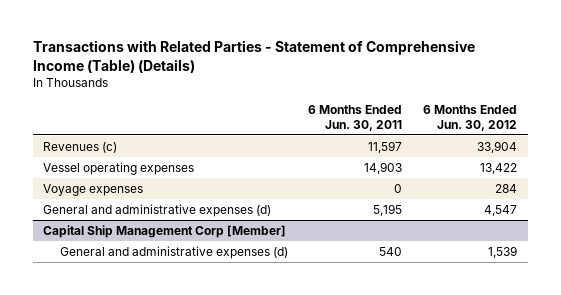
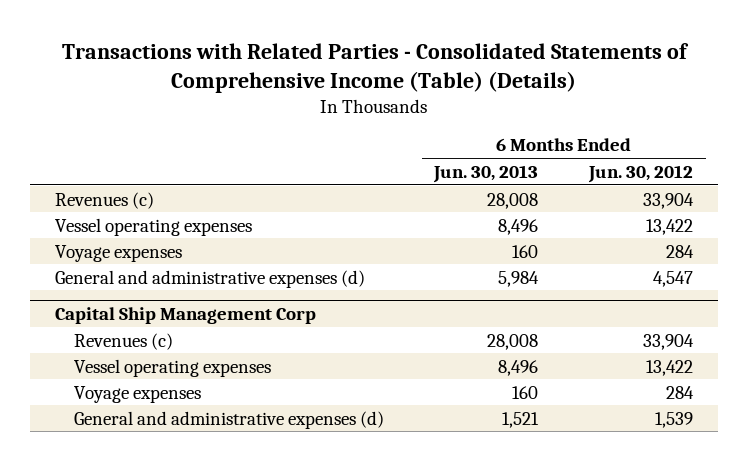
[32,39,475,73] Transactions with Related Parties - Statement of Comprehensive Income (Table) (Details) -> [62,42,690,93] Transactions with Related Parties - Consolidated Statements of Comprehensive Income (Table) (Details)
[308,105,403,131] 6 Months Ended Jun. 30, 2011 -> none
none -> [433,164,539,183] Jun. 30, 2013
[43,224,287,238] Capital Ship Management Corp [Member] -> [55,307,317,325] Capital Ship Management Corp
none -> [74,332,174,350] Revenues (c)
none -> [74,358,272,377] Vessel operating expenses
none -> [74,385,202,403] Voyage expenses

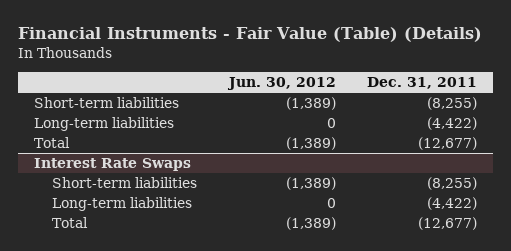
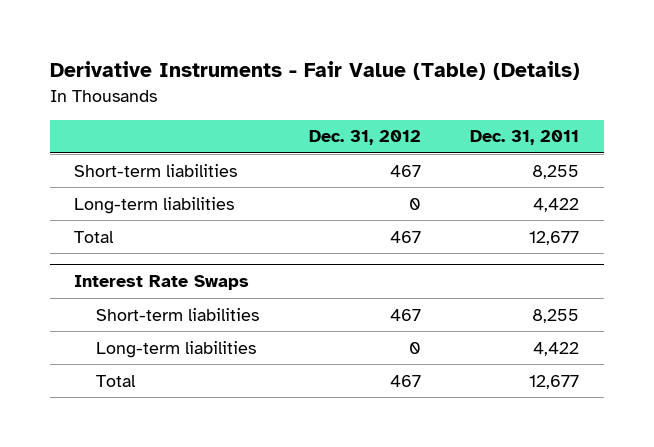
[17,27,482,43] Financial Instruments - Fair Value (Table) (Details) -> [49,61,580,81] Derivative Instruments - Fair Value (Table) (Details)
[226,76,336,90] Jun. 30, 2012 -> none
none -> [308,130,421,146] Dec. 31, 2012
[427,97,478,111] (8,255) -> [532,164,580,179] 8,255
[427,117,478,131] (4,422) -> [533,197,580,212] 4,422
[418,137,478,151] (12,677) -> [529,230,580,245] 12,677
[427,177,478,191] (8,255) -> [532,308,580,323] 8,255
[427,197,478,211] (4,422) -> [533,341,580,356] 4,422
[418,217,478,231] (12,677) -> [529,374,580,389] 12,677

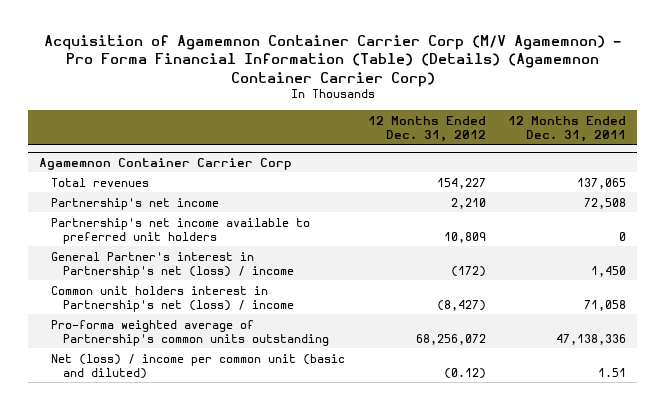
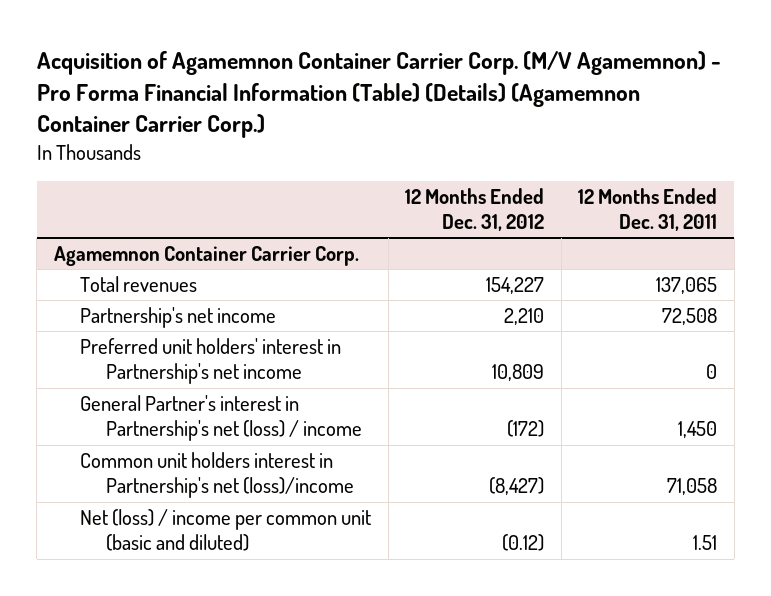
[43,35,621,87] Acquisition of Agamemnon Container Carrier Corp (M/V Agamemnon) - Pro Forma Financial Information (Table) (Details) (Agamemnon Container Carrier Corp) -> [36,50,721,139] Acquisition of Agamemnon Container Carrier Corp. (M/V Agamemnon) - Pro Forma Financial Information (Table) (Details) (Agamemnon Container Carrier Corp.)
[39,157,293,170] Agamemnon Container Carrier Corp -> [53,246,359,267] Agamemnon Container Carrier Corp.
[51,217,311,244] Partnership's net income available to preferred unit holders -> [80,338,342,385] Preferred unit holders' interest in Partnership's net income
[51,319,330,346] Pro-forma weighted average of Partnership's common units outstanding -> none
[51,285,295,312] Common unit holders interest in Partnership's net (loss) / income -> [80,452,355,499] Common unit holders interest in Partnership's net (loss)/income

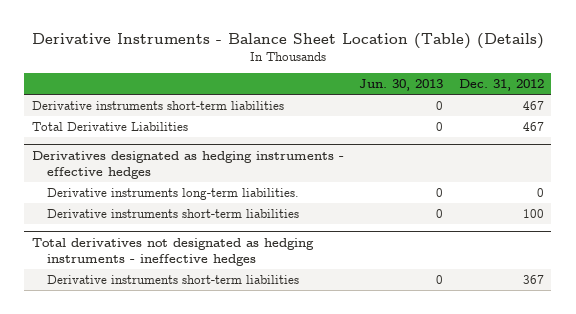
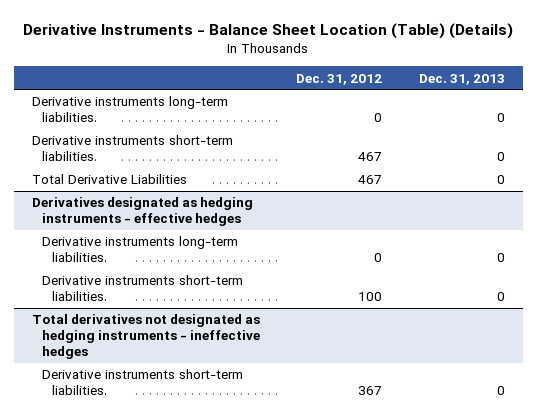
[359,79,444,92] Jun. 30, 2013 -> none
none -> [418,73,505,85] Dec. 31, 2013
none -> [31,96,228,123] Derivative instruments long-term liabilities.
[31,101,284,111] Derivative instruments short-term liabilities -> [31,135,233,162] Derivative instruments short-term liabilities.
[47,209,300,219] Derivative instruments short-term liabilities -> [41,275,243,302] Derivative instruments short-term liabilities.
[47,275,300,285] Derivative instruments short-term liabilities -> [41,369,243,396] Derivative instruments short-term liabilities.

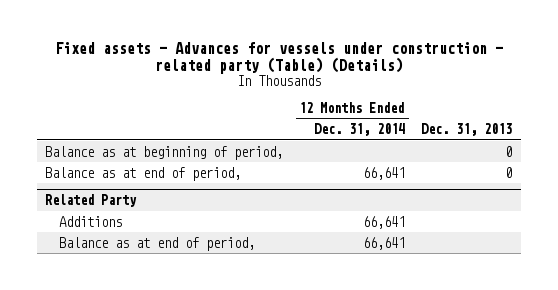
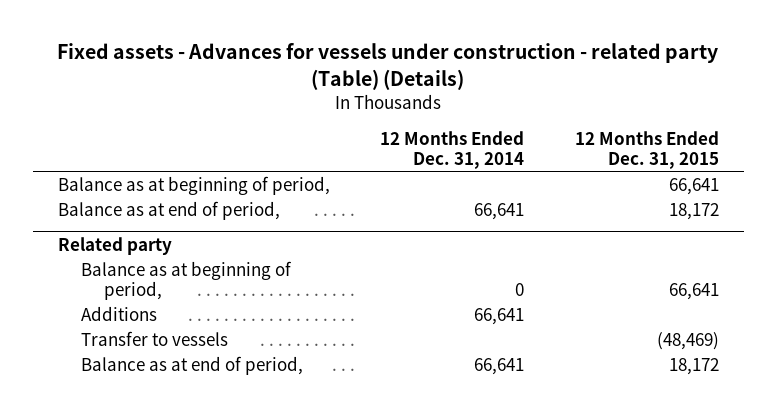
[421,123,513,137] Dec. 31, 2013 -> none
none -> [574,131,719,170] 12 Months Ended Dec. 31, 2015
[45,194,138,208] Related Party -> [58,236,173,255] Related party
none -> [80,260,292,300] Balance as at beginning of period,
none -> [80,330,228,346] Transfer to vessels

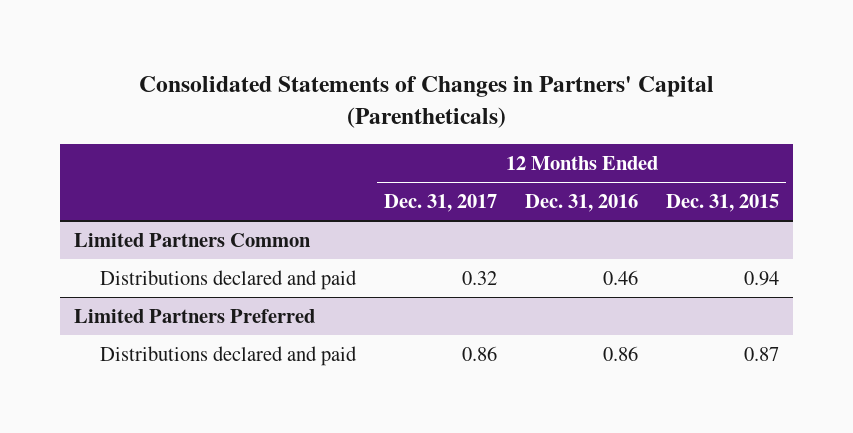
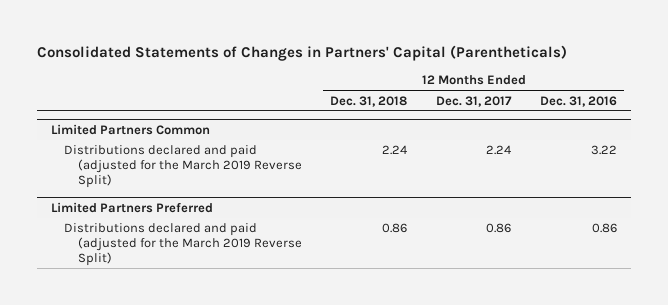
[666,193,780,212] Dec. 31, 2015 -> none
none -> [330,95,408,107] Dec. 31, 2018
[99,269,357,290] Distributions declared and paid -> [64,145,302,188] Distributions declared and paid (adjusted for the March 2019 Reverse Split)
[462,270,498,285] 0.32 -> [486,145,512,156] 2.24
[603,269,639,285] 0.46 -> [590,145,617,156] 3.22
[99,345,357,366] Distributions declared and paid -> [64,223,302,266] Distributions declared and paid (adjusted for the March 2019 Reverse Split)

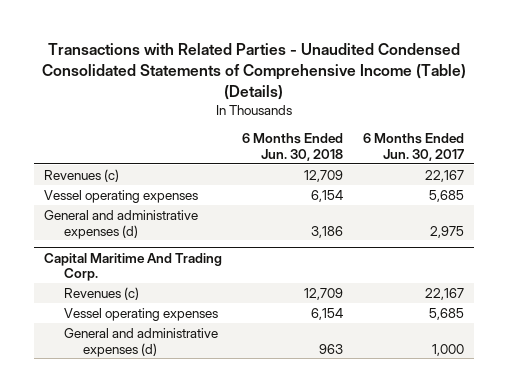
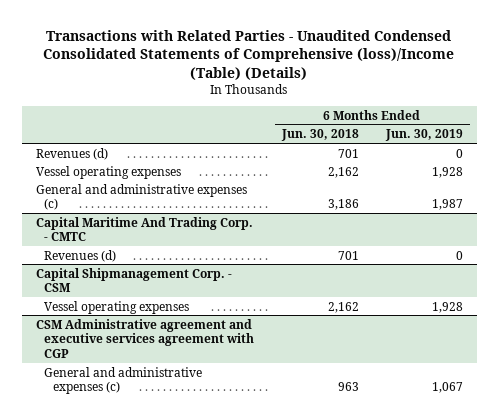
[41,43,466,100] Transactions with Related Parties - Unaudited Condensed Consolidated Statements of Comprehensive Income (Table) (Details) -> [43,29,455,81] Transactions with Related Parties - Unaudited Condensed Consolidated Statements of Comprehensive (loss)/Income (Table) (Details)
[362,132,464,161] 6 Months Ended Jun. 30, 2017 -> none
none -> [384,129,463,142] Jun. 30, 2019
[44,168,120,182] Revenues (c) -> [35,147,108,160] Revenues (d)
[303,169,343,182] 12,709 -> [337,148,359,158] 701
[310,189,343,202] 6,154 -> [327,166,359,178] 2,162
[44,209,199,239] General and administrative expenses (d) -> [35,183,247,211] General and administrative expenses (c)
[44,252,223,282] Capital Maritime And Trading Corp. -> [35,216,253,242] Capital Maritime And Trading Corp. - CMTC
[63,286,139,300] Revenues (c) -> [44,249,117,262] Revenues (d)
[303,287,343,300] 12,709 -> [337,250,359,260] 701
none -> [35,267,232,293] Capital Shipmanagement Corp. - CSM
[310,307,343,320] 6,154 -> [327,301,359,313] 2,162
none -> [35,318,255,358] CSM Administrative agreement and executive services agreement with CGP
[63,327,218,357] General and administrative expenses (d) -> [44,366,203,395] General and administrative expenses (c)

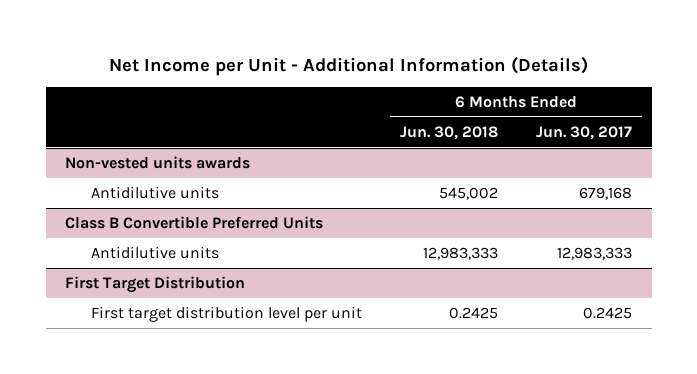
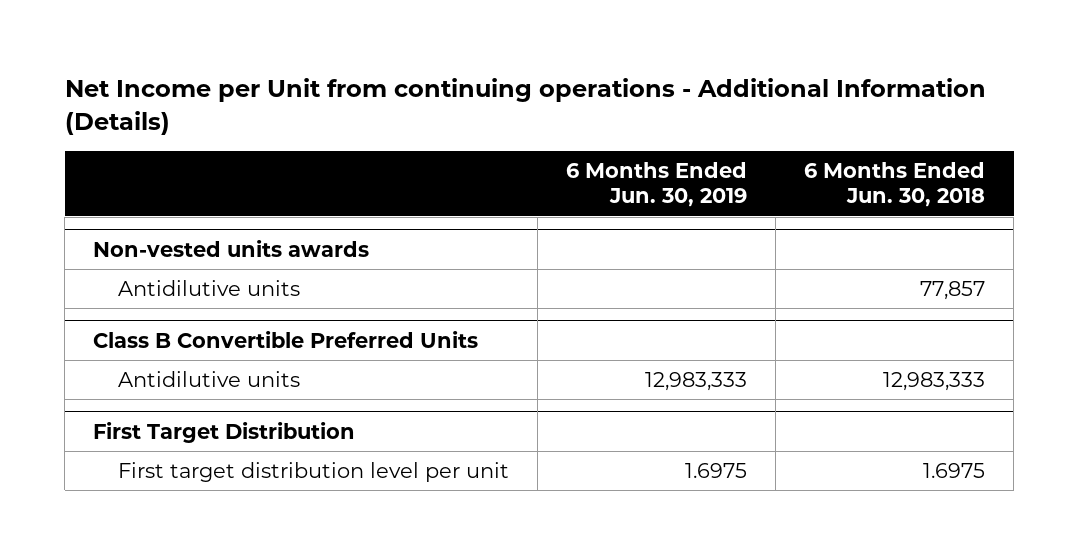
[108,56,588,76] Net Income per Unit - Additional Information (Details) -> [64,78,986,136] Net Income per Unit from continuing operations - Additional Information (Details)
[536,125,633,140] Jun. 30, 2017 -> none
none -> [566,162,748,208] 6 Months Ended Jun. 30, 2019
[439,187,499,201] 545,002 -> [920,281,986,301] 77,857
[449,307,499,320] 0.2425 -> [923,463,986,479] 1.6975

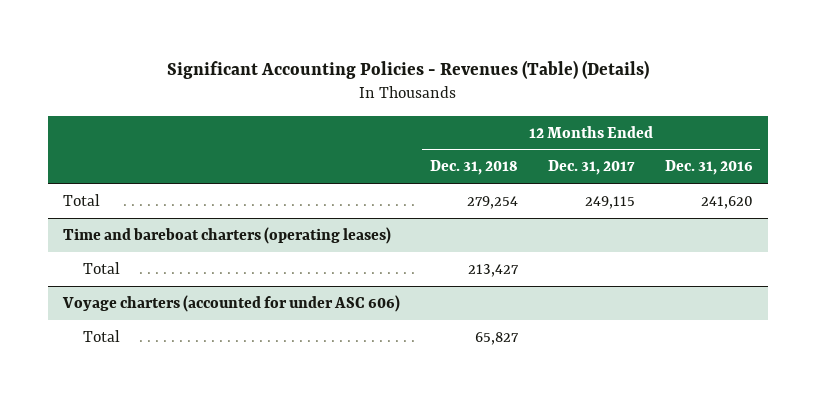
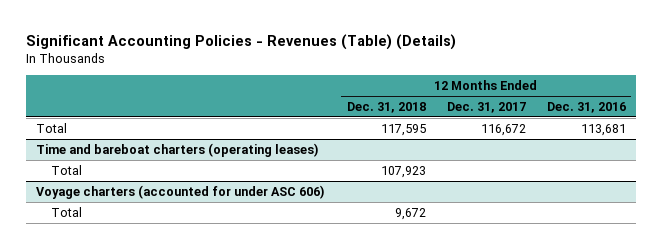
[466,195,518,209] 279,254 -> [380,123,426,136] 117,595
[584,195,635,209] 249,115 -> [480,123,526,136] 116,672
[700,195,753,209] 241,620 -> [580,123,626,136] 113,681
[467,263,519,277] 213,427 -> [380,165,426,178] 107,923
[474,331,519,345] 65,827 -> [394,207,426,220] 9,672

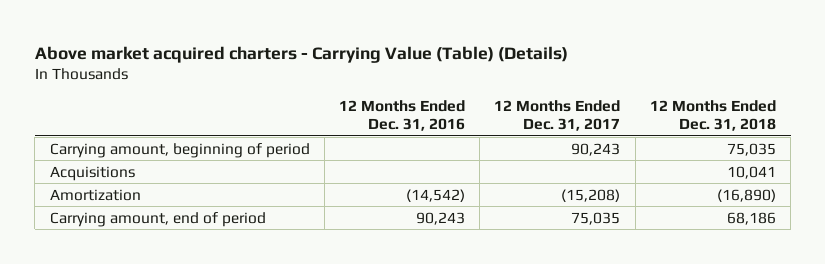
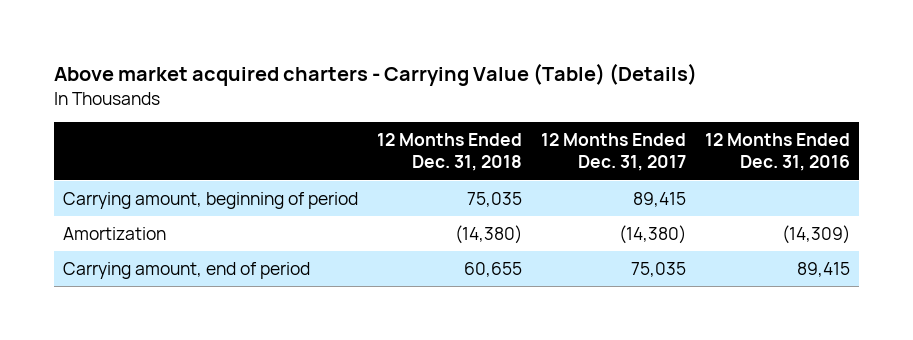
[49,165,135,181] Acquisitions -> none
[571,142,621,156] 90,243 -> [632,191,686,207] 89,415
[405,188,465,202] (14,542) -> [781,224,850,244] (14,309)
[561,188,621,202] (15,208) -> [618,224,686,244] (14,380)
[716,188,776,202] (16,890) -> [454,224,522,244] (14,380)
[415,211,465,225] 90,243 -> [796,261,850,277] 89,415
[726,211,776,225] 68,186 -> [463,261,522,277] 60,655

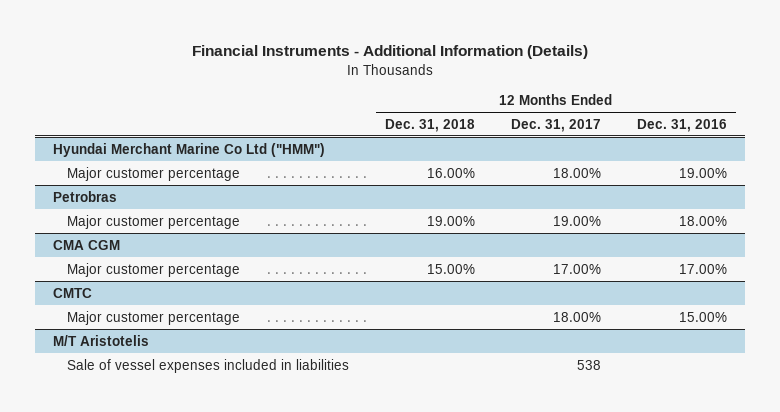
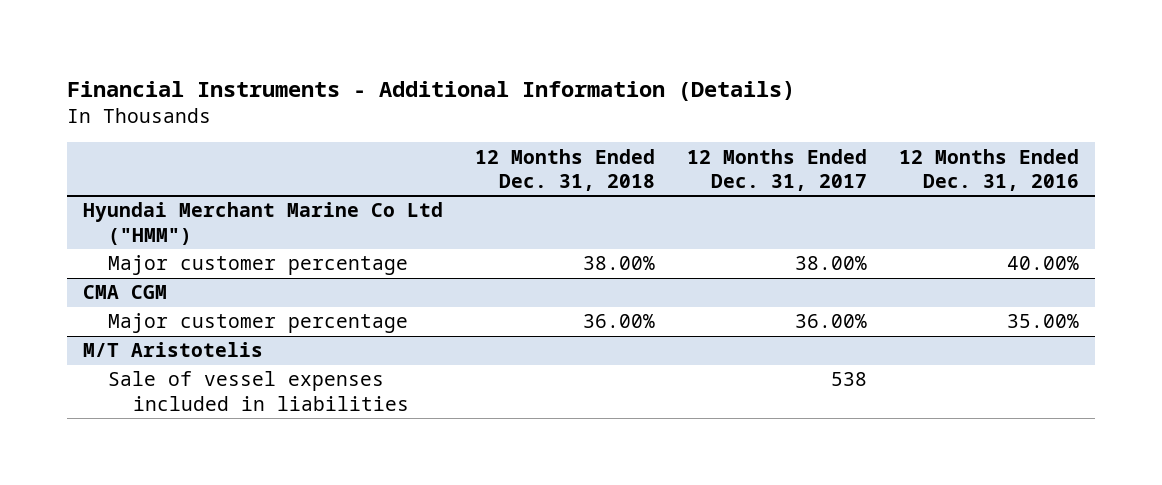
[53,190,118,202] Petrobras -> none
[66,214,240,229] Major customer percentage -> none
[426,167,475,178] 16.00% -> [583,256,656,271] 38.00%
[552,167,601,178] 18.00% -> [795,256,868,271] 38.00%
[678,167,727,178] 19.00% -> [1007,256,1080,271] 40.00%
[53,287,93,298] CMTC -> none
[66,310,240,325] Major customer percentage -> none
[426,263,475,274] 15.00% -> [583,314,656,329] 36.00%
[552,263,601,274] 17.00% -> [795,314,868,329] 36.00%
[678,263,727,274] 17.00% -> [1007,314,1080,329] 35.00%

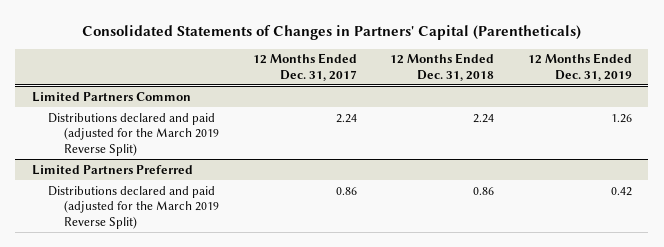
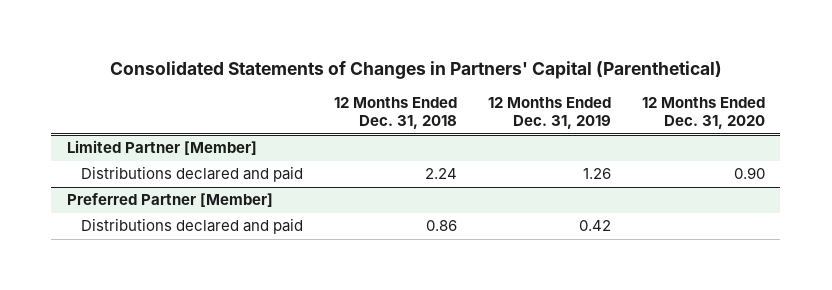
[81,24,581,40] Consolidated Statements of Changes in Partners' Capital (Parentheticals) -> [109,60,722,79] Consolidated Statements of Changes in Partners' Capital (Parenthetical)
[252,53,357,81] 12 Months Ended Dec. 31, 2017 -> none
none -> [641,97,765,130] 12 Months Ended Dec. 31, 2020
[32,91,192,102] Limited Partners Common -> [66,140,257,156] Limited Partner [Member]
[48,112,220,156] Distributions declared and paid (adjusted for the March 2019 Reverse Split) -> [80,166,303,183] Distributions declared and paid
[32,164,194,175] Limited Partners Preferred -> [66,193,273,208] Preferred Partner [Member]
[48,185,220,229] Distributions declared and paid (adjusted for the March 2019 Reverse Split) -> [80,218,303,235] Distributions declared and paid

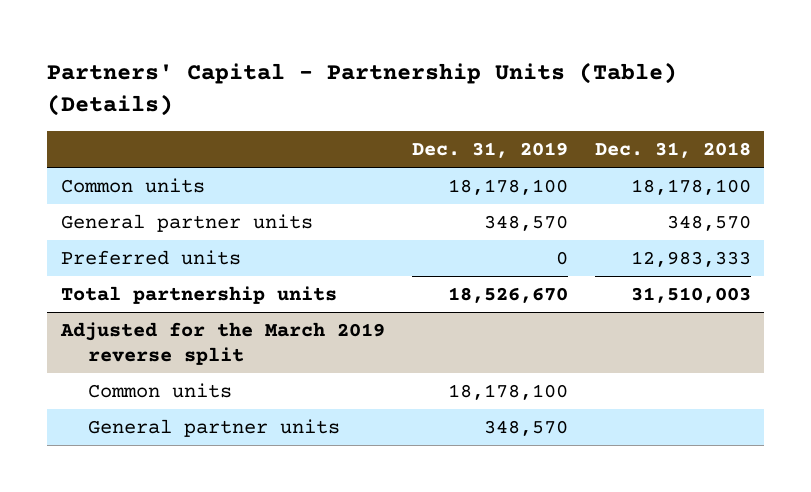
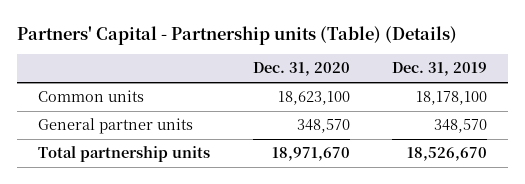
[47,61,678,116] Partners' Capital - Partnership Units (Table) (Details) -> [16,25,457,45] Partners' Capital - Partnership units (Table) (Details)
[594,142,751,159] Dec. 31, 2018 -> none
none -> [252,62,350,77] Dec. 31, 2020
[60,250,241,266] Preferred units -> none
[59,322,385,365] Adjusted for the March 2019 reverse split -> none
[88,383,233,399] Common units -> none
[88,419,341,438] General partner units -> none

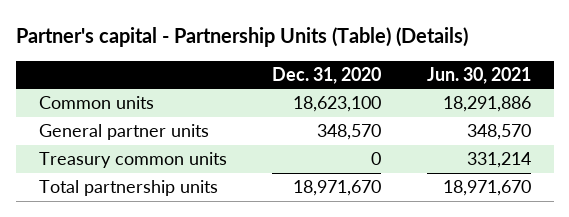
[16,25,457,45] Partners' Capital - Partnership units (Table) (Details) -> [15,27,468,48] Partner's capital - Partnership Units (Table) (Details)
[391,62,487,77] Dec. 31, 2019 -> none
none -> [426,66,531,84] Jun. 30, 2021
none -> [38,152,227,169] Treasury common units

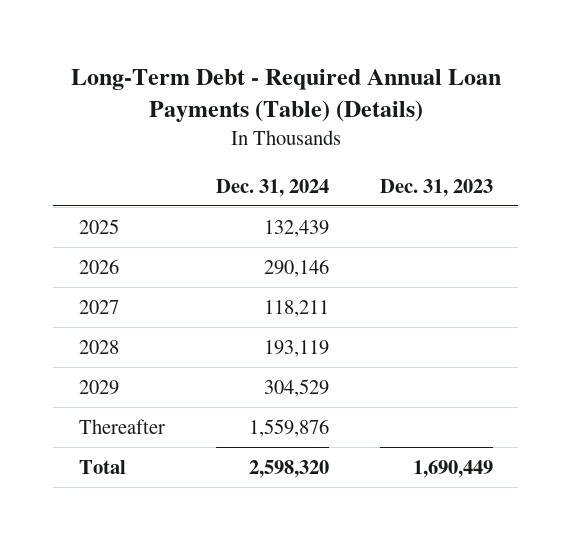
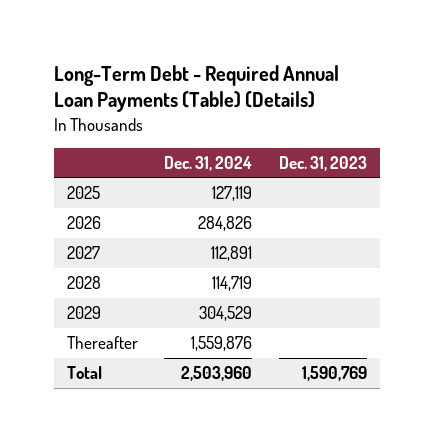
[263,219,329,237] 132,439 -> [212,186,253,202] 127,119
[263,258,329,277] 290,146 -> [198,216,253,232] 284,826
[263,299,329,317] 118,211 -> [211,246,253,262] 112,891
[263,339,329,357] 193,119 -> [212,276,253,292] 114,719
[248,459,329,478] 2,598,320 -> [181,366,253,382] 2,503,960
[412,459,493,478] 1,690,449 -> [301,366,367,382] 1,590,769

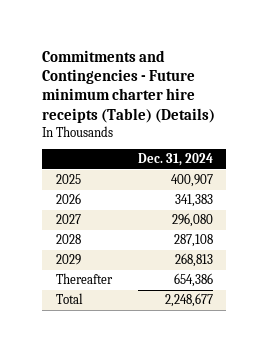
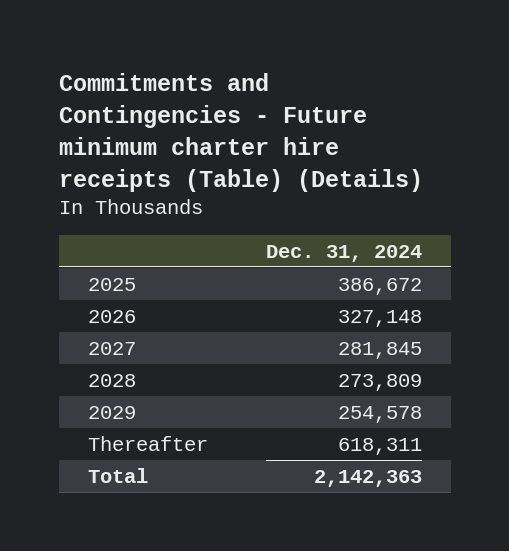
[170,173,213,187] 400,907 -> [337,277,422,295] 386,672
[174,193,213,207] 341,383 -> [337,309,422,327] 327,148
[171,212,213,227] 296,080 -> [337,341,422,359] 281,845
[173,233,213,247] 287,108 -> [337,373,422,391] 273,809
[174,252,213,267] 268,813 -> [337,405,422,423] 254,578
[173,272,213,287] 654,386 -> [337,437,422,455] 618,311
[164,292,213,307] 2,248,677 -> [313,469,422,487] 2,142,363

